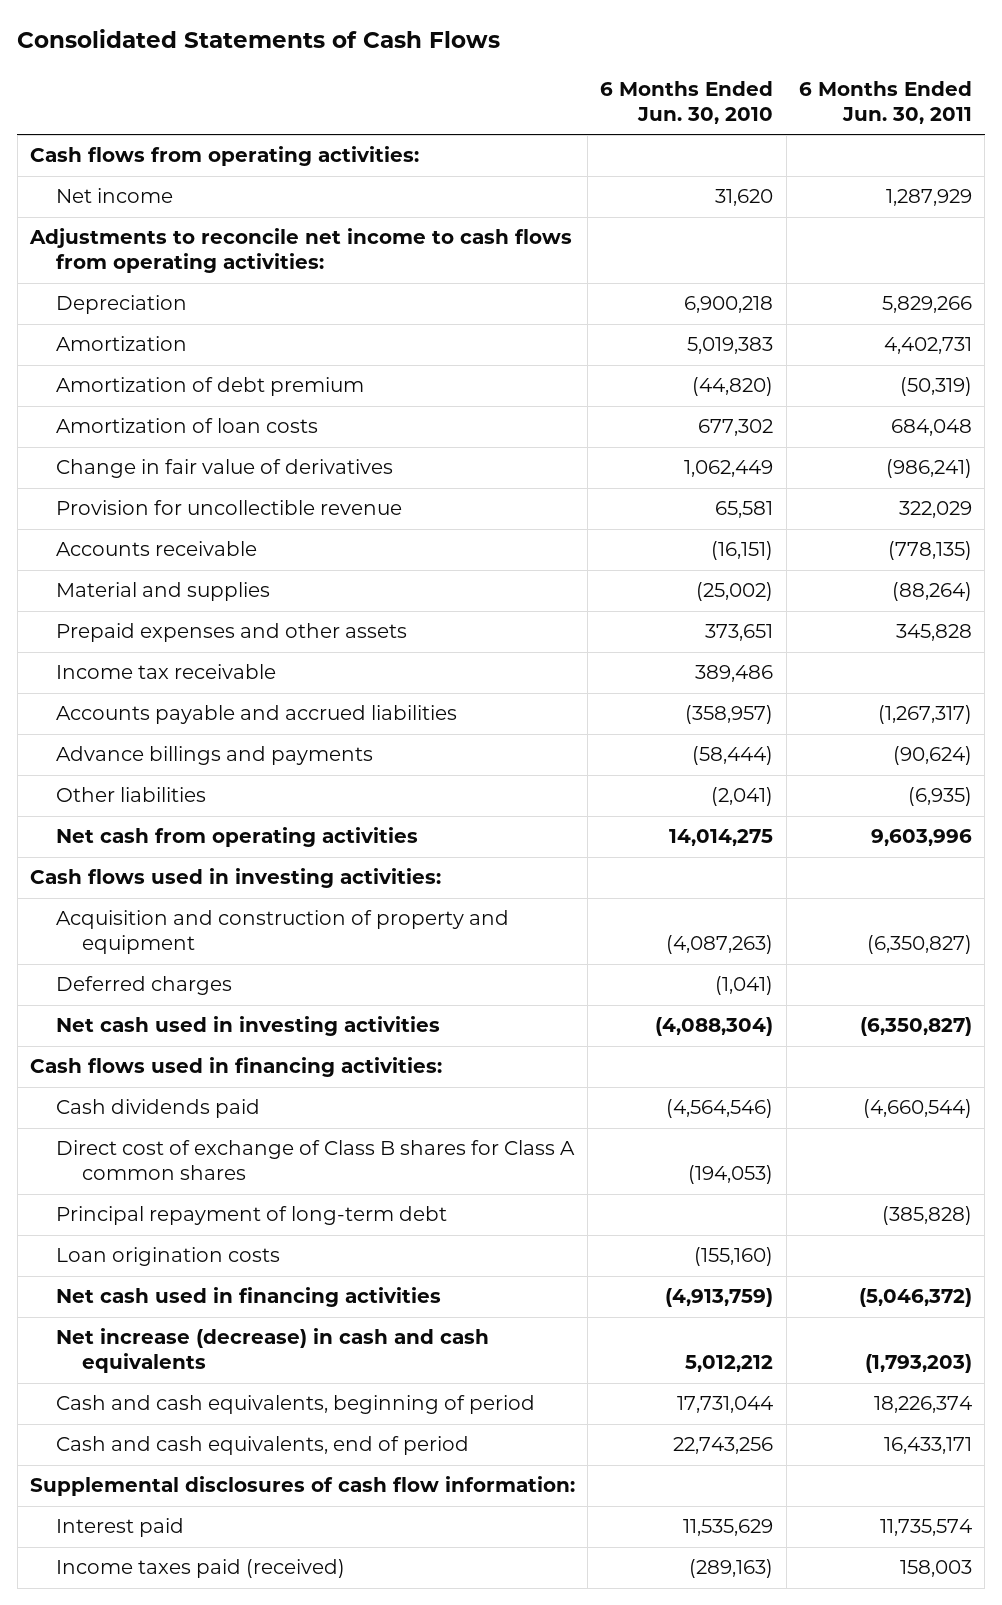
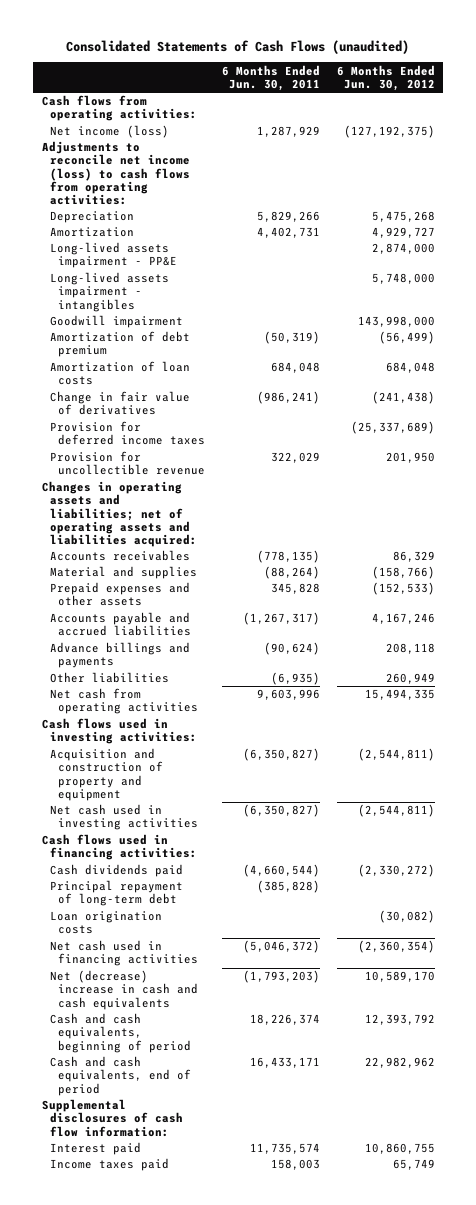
[17,29,501,49] Consolidated Statements of Cash Flows -> [66,40,410,55] Consolidated Statements of Cash Flows (unaudited)
[600,80,774,124] 6 Months Ended Jun. 30, 2010 -> none
none -> [336,64,435,91] 6 Months Ended Jun. 30, 2012
[56,188,174,204] Net income -> [49,125,169,139] Net income (loss)
[29,228,573,274] Adjustments to reconcile net income to cash flows from operating activities: -> [41,141,190,205] Adjustments to reconcile net income (loss) to cash flows from operating activities:
none -> [49,242,177,269] Long-lived assets impairment - PP&E
none -> [49,272,169,312] Long-lived assets impairment - intangibles
none -> [49,315,183,329] Goodwill impairment
none -> [49,421,205,446] Provision for deferred income taxes
none -> [41,481,197,547] Changes in operating assets and liabilities; net of operating assets and liabilities acquired:
[56,541,258,557] Accounts receivable -> [49,550,190,562] Accounts receivables
[56,664,277,680] Income tax receivable -> none
[56,976,233,996] Deferred charges -> none
[56,1140,576,1181] Direct cost of exchange of Class B shares for Class A common shares -> none
[56,1328,490,1374] Net increase (decrease) in cash and cash equivalents -> [49,970,198,1010] Net (decrease) increase in cash and cash equivalents
[56,1559,346,1579] Income taxes paid (received) -> [49,1158,169,1172] Income taxes paid

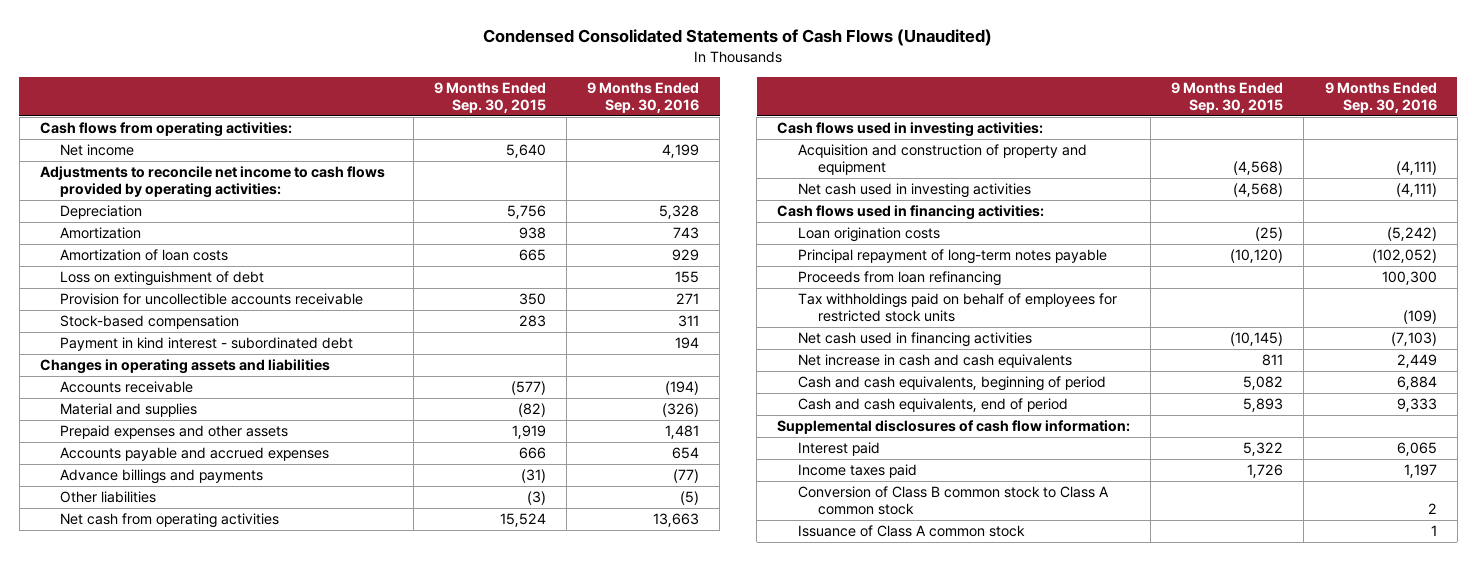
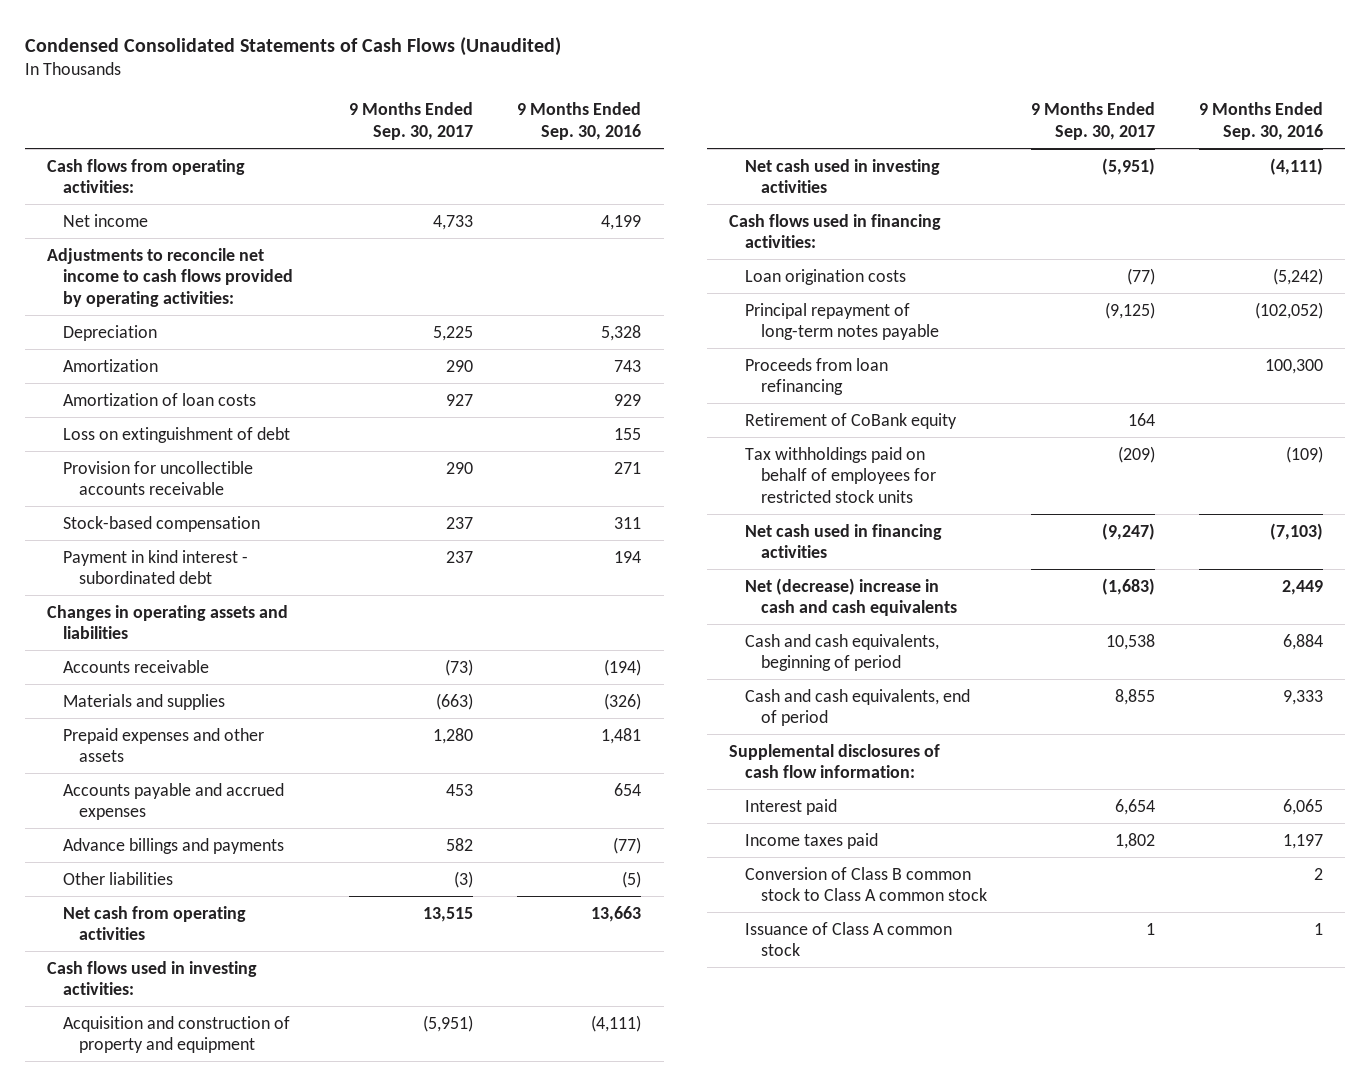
[433,81,546,114] 9 Months Ended Sep. 30, 2015 -> none
none -> [349,102,474,140] 9 Months Ended Sep. 30, 2017
[60,403,198,418] Material and supplies -> [63,693,226,710] Materials and supplies
none -> [744,412,957,429] Retirement of CoBank equity
[797,354,1072,369] Net increase in cash and cash equivalents -> [744,577,957,617] Net (decrease) increase in cash and cash equivalents

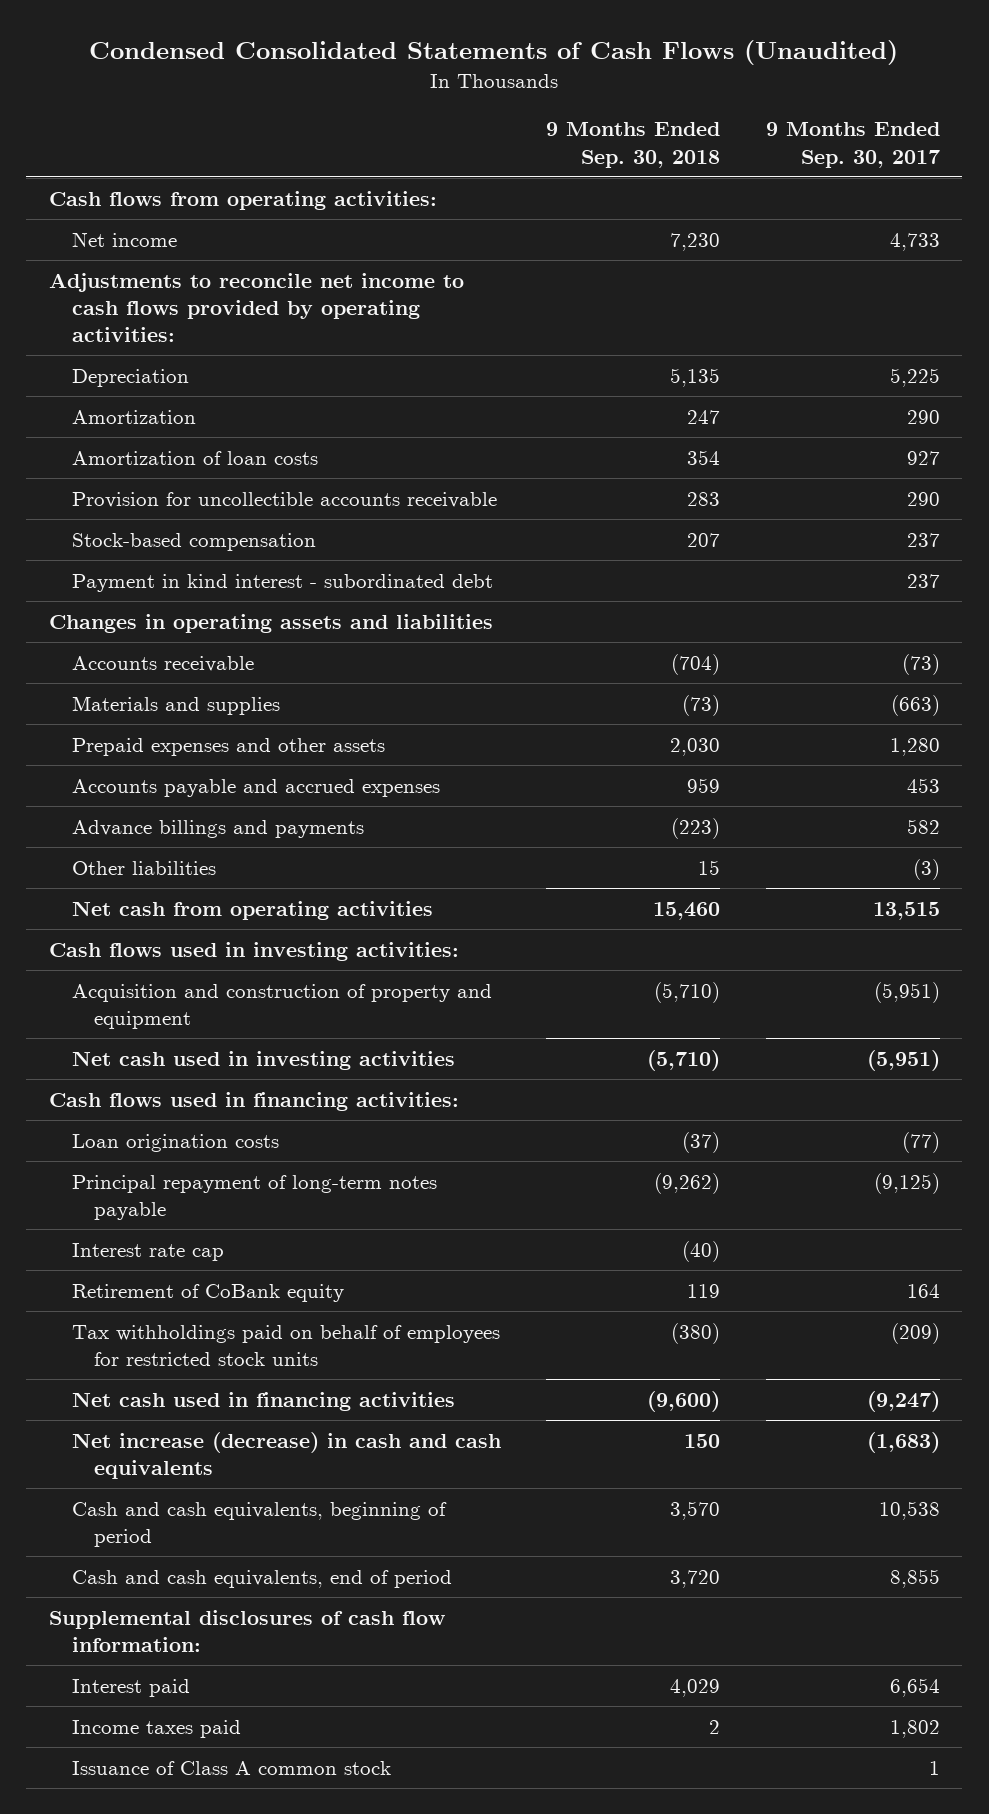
[517,102,642,140] 9 Months Ended Sep. 30, 2016 -> none
none -> [546,122,721,168] 9 Months Ended Sep. 30, 2018
[63,426,291,443] Loss on extinguishment of debt -> none
[744,357,888,396] Proceeds from loan refinancing -> none
none -> [71,1242,224,1261] Interest rate cap
[744,577,957,617] Net (decrease) increase in cash and cash equivalents -> [71,1431,501,1479] Net increase (decrease) in cash and cash equivalents
[744,866,987,902] Conversion of Class B common stock to Class A common stock -> none

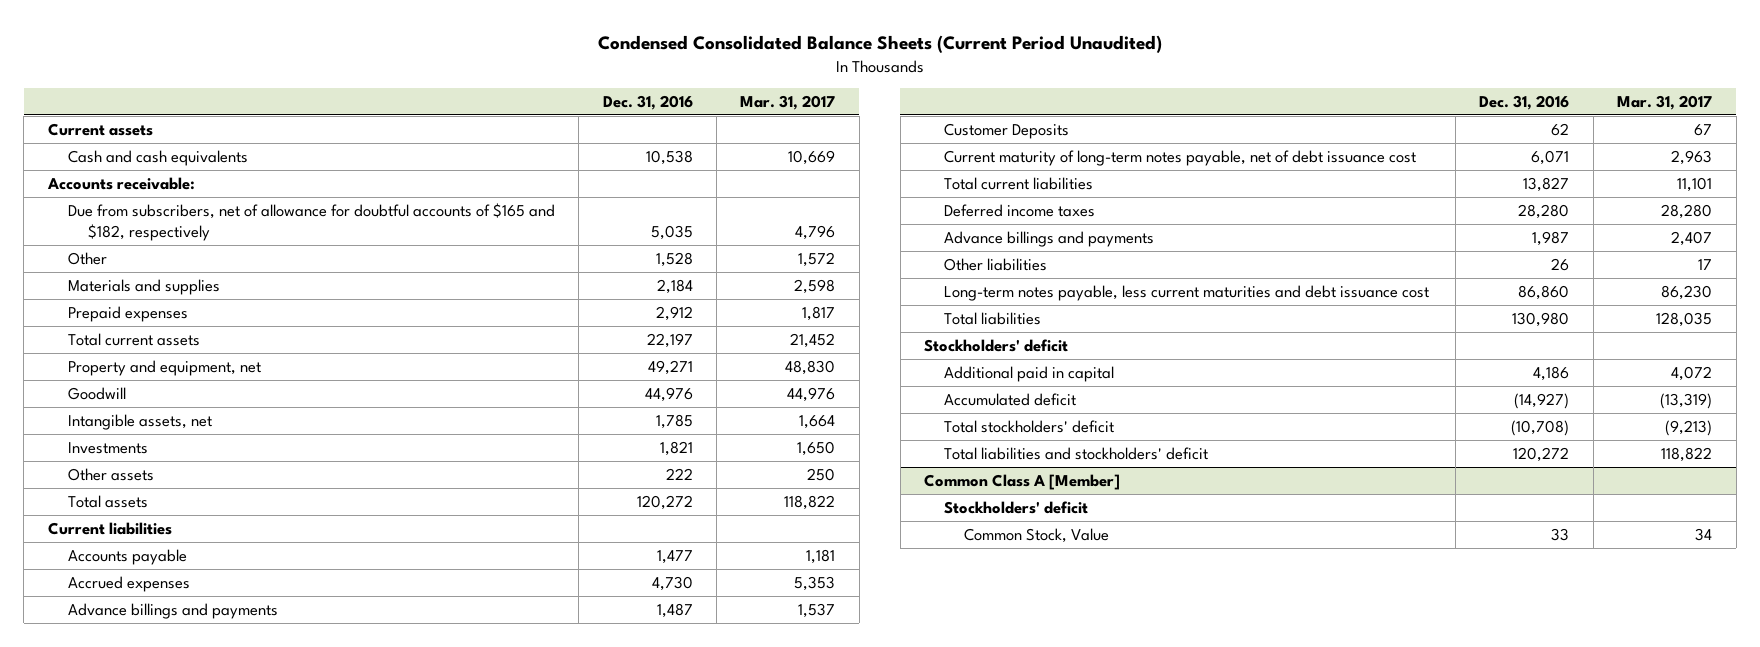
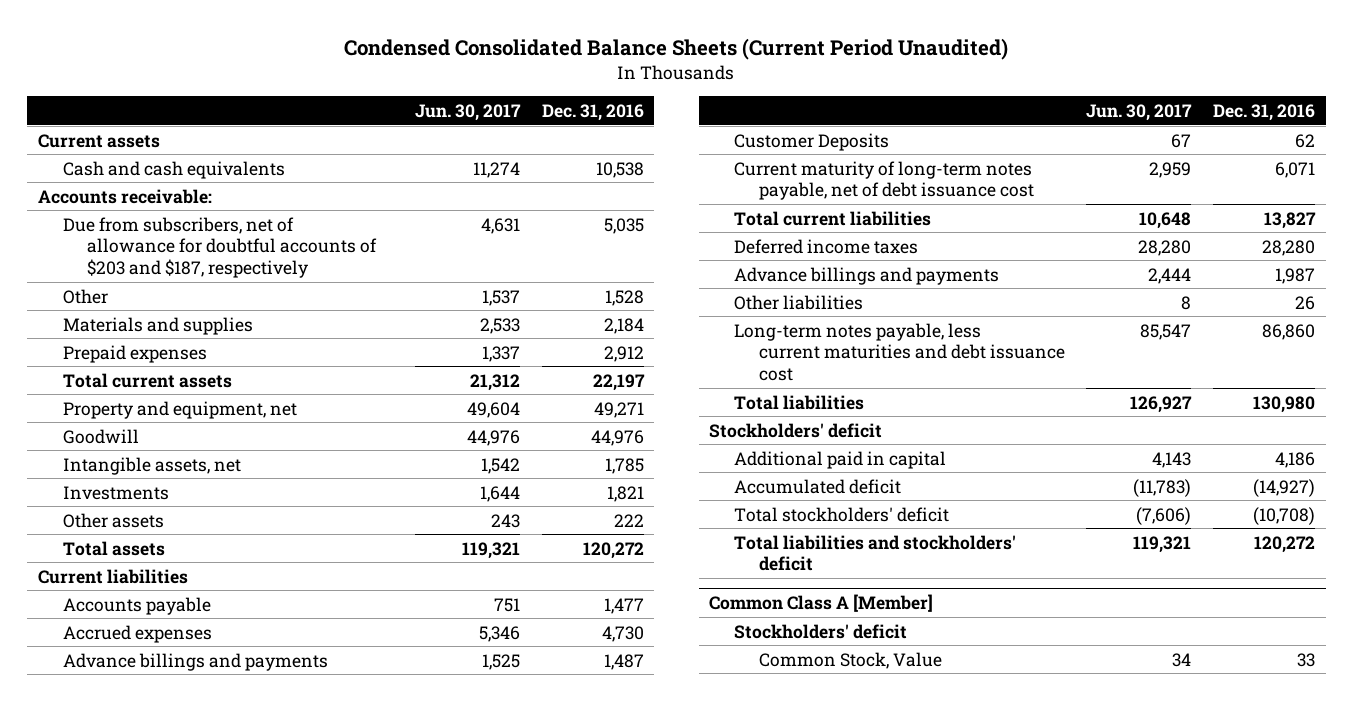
[740,94,836,110] Mar. 31, 2017 -> none
none -> [414,103,521,121] Jun. 30, 2017
[67,202,555,241] Due from subscribers, net of allowance for doubtful accounts of $165 and $182, respectively -> [62,216,378,278] Due from subscribers, net of allowance for doubtful accounts of $203 and $187, respectively

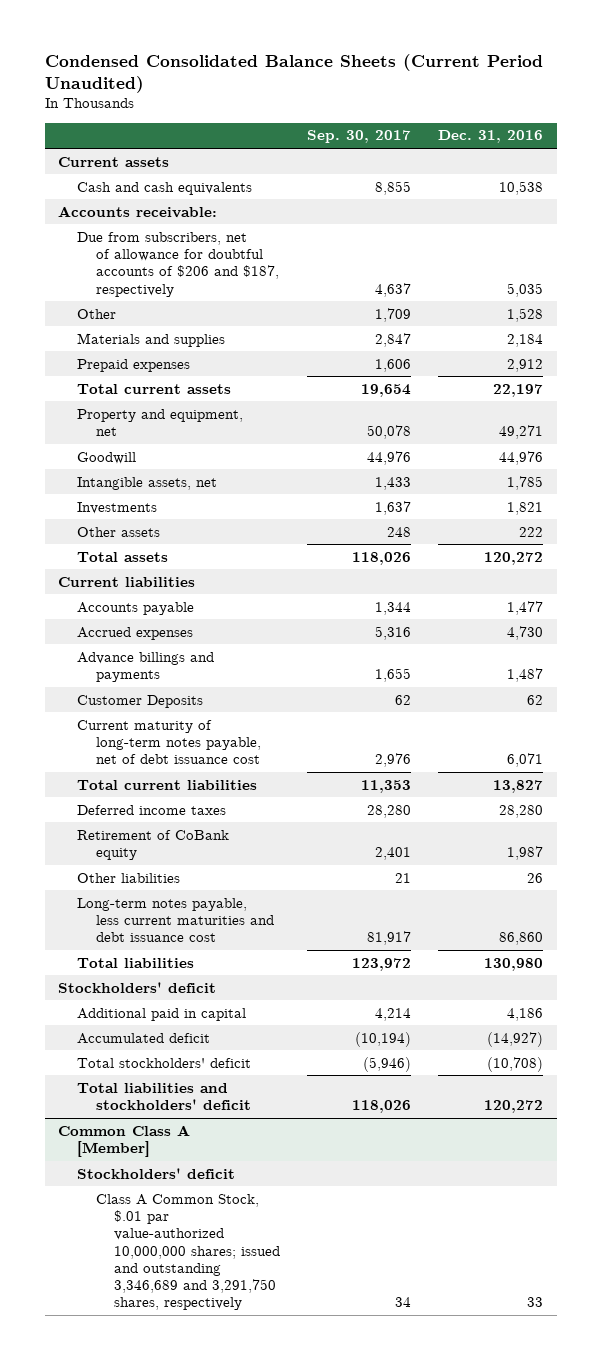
[414,103,521,121] Jun. 30, 2017 -> none
none -> [307,130,412,144] Sep. 30, 2017
[62,216,378,278] Due from subscribers, net of allowance for doubtful accounts of $203 and $187, respectively -> [76,231,279,297] Due from subscribers, net of allowance for doubtful accounts of $206 and $187, respectively
[733,266,999,285] Advance billings and payments -> [76,829,229,860] Retirement of CoBank equity
[758,651,942,669] Common Stock, Value -> [95,1193,281,1311] Class A Common Stock, $.01 par value-authorized 10,000,000 shares; issued and outstanding 3,346,689 and 3,291,750 shares, respectively

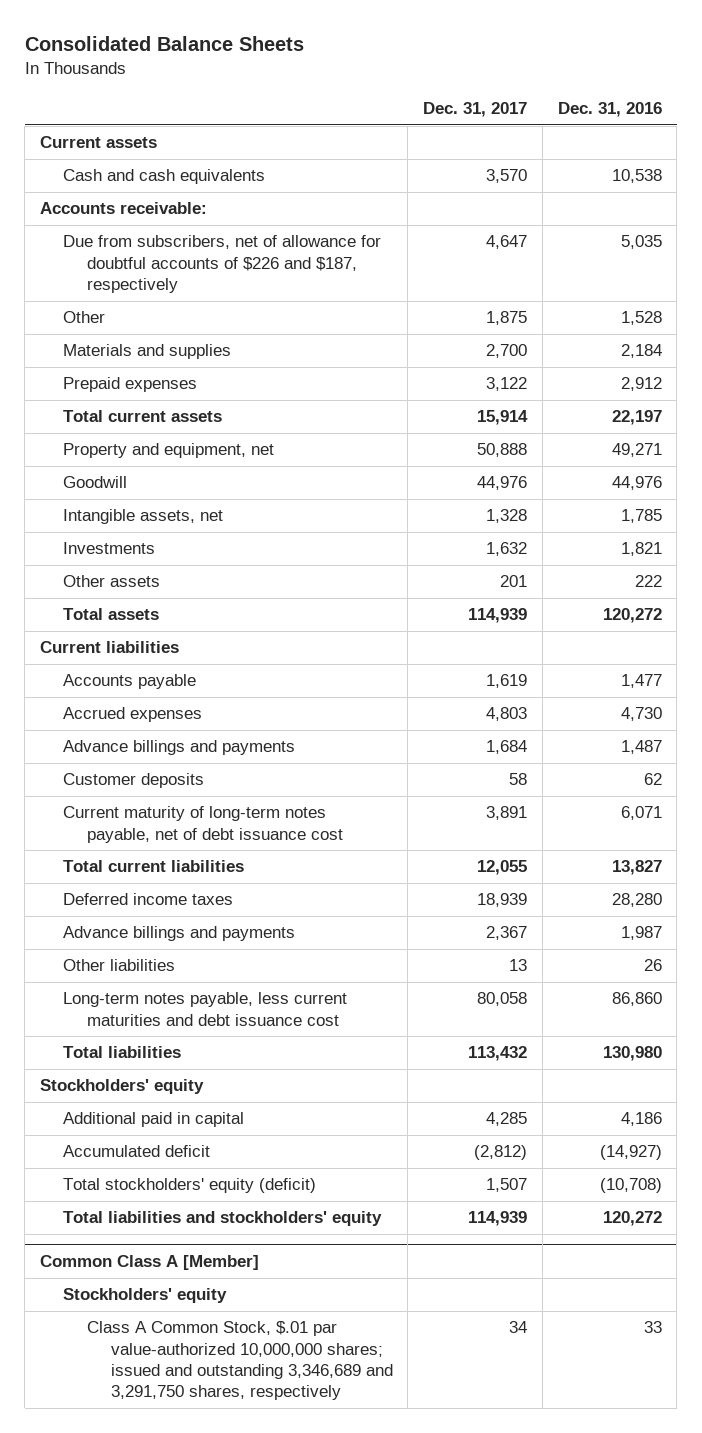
[44,53,543,94] Condensed Consolidated Balance Sheets (Current Period Unaudited) -> [24,36,304,52] Consolidated Balance Sheets
[307,130,412,144] Sep. 30, 2017 -> none
none -> [423,102,528,118] Dec. 31, 2017
[76,231,279,297] Due from subscribers, net of allowance for doubtful accounts of $206 and $187, respectively -> [63,235,382,293] Due from subscribers, net of allowance for doubtful accounts of $226 and $187, respectively
[76,694,203,708] Customer Deposits -> [63,773,205,789] Customer deposits
[76,829,229,860] Retirement of CoBank equity -> [63,926,296,942] Advance billings and payments
[58,981,217,993] Stockholders' deficit -> [39,1079,204,1095] Stockholders' equity
[76,1057,251,1068] Total stockholders' deficit -> [63,1178,317,1194] Total stockholders' equity (deficit)
[76,1082,251,1110] Total liabilities and stockholders' deficit -> [63,1211,383,1227] Total liabilities and stockholders' equity
[76,1167,235,1179] Stockholders' deficit -> [63,1288,228,1304] Stockholders' equity

